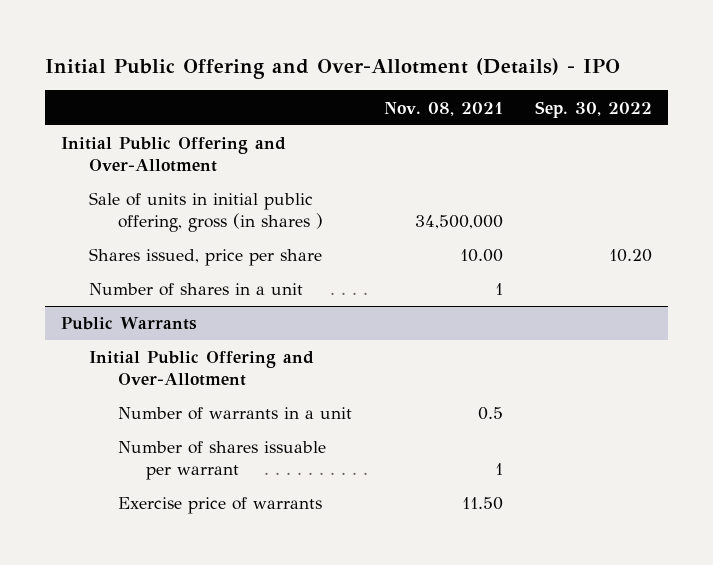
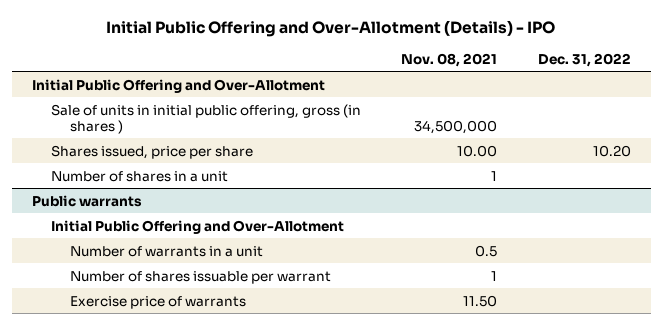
[534,100,652,118] Sep. 30, 2022 -> none
none -> [537,52,631,67] Dec. 31, 2022
[61,317,198,331] Public Warrants -> [31,194,142,207] Public warrants

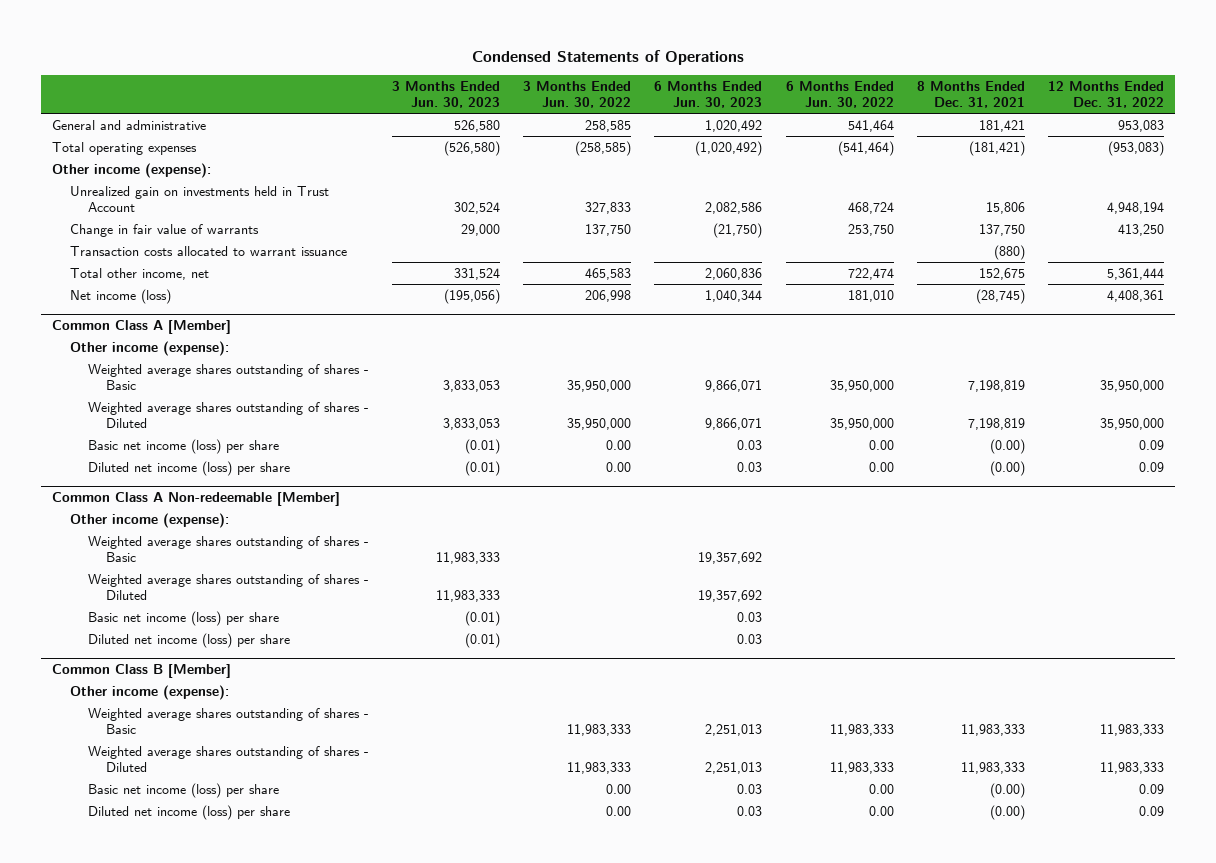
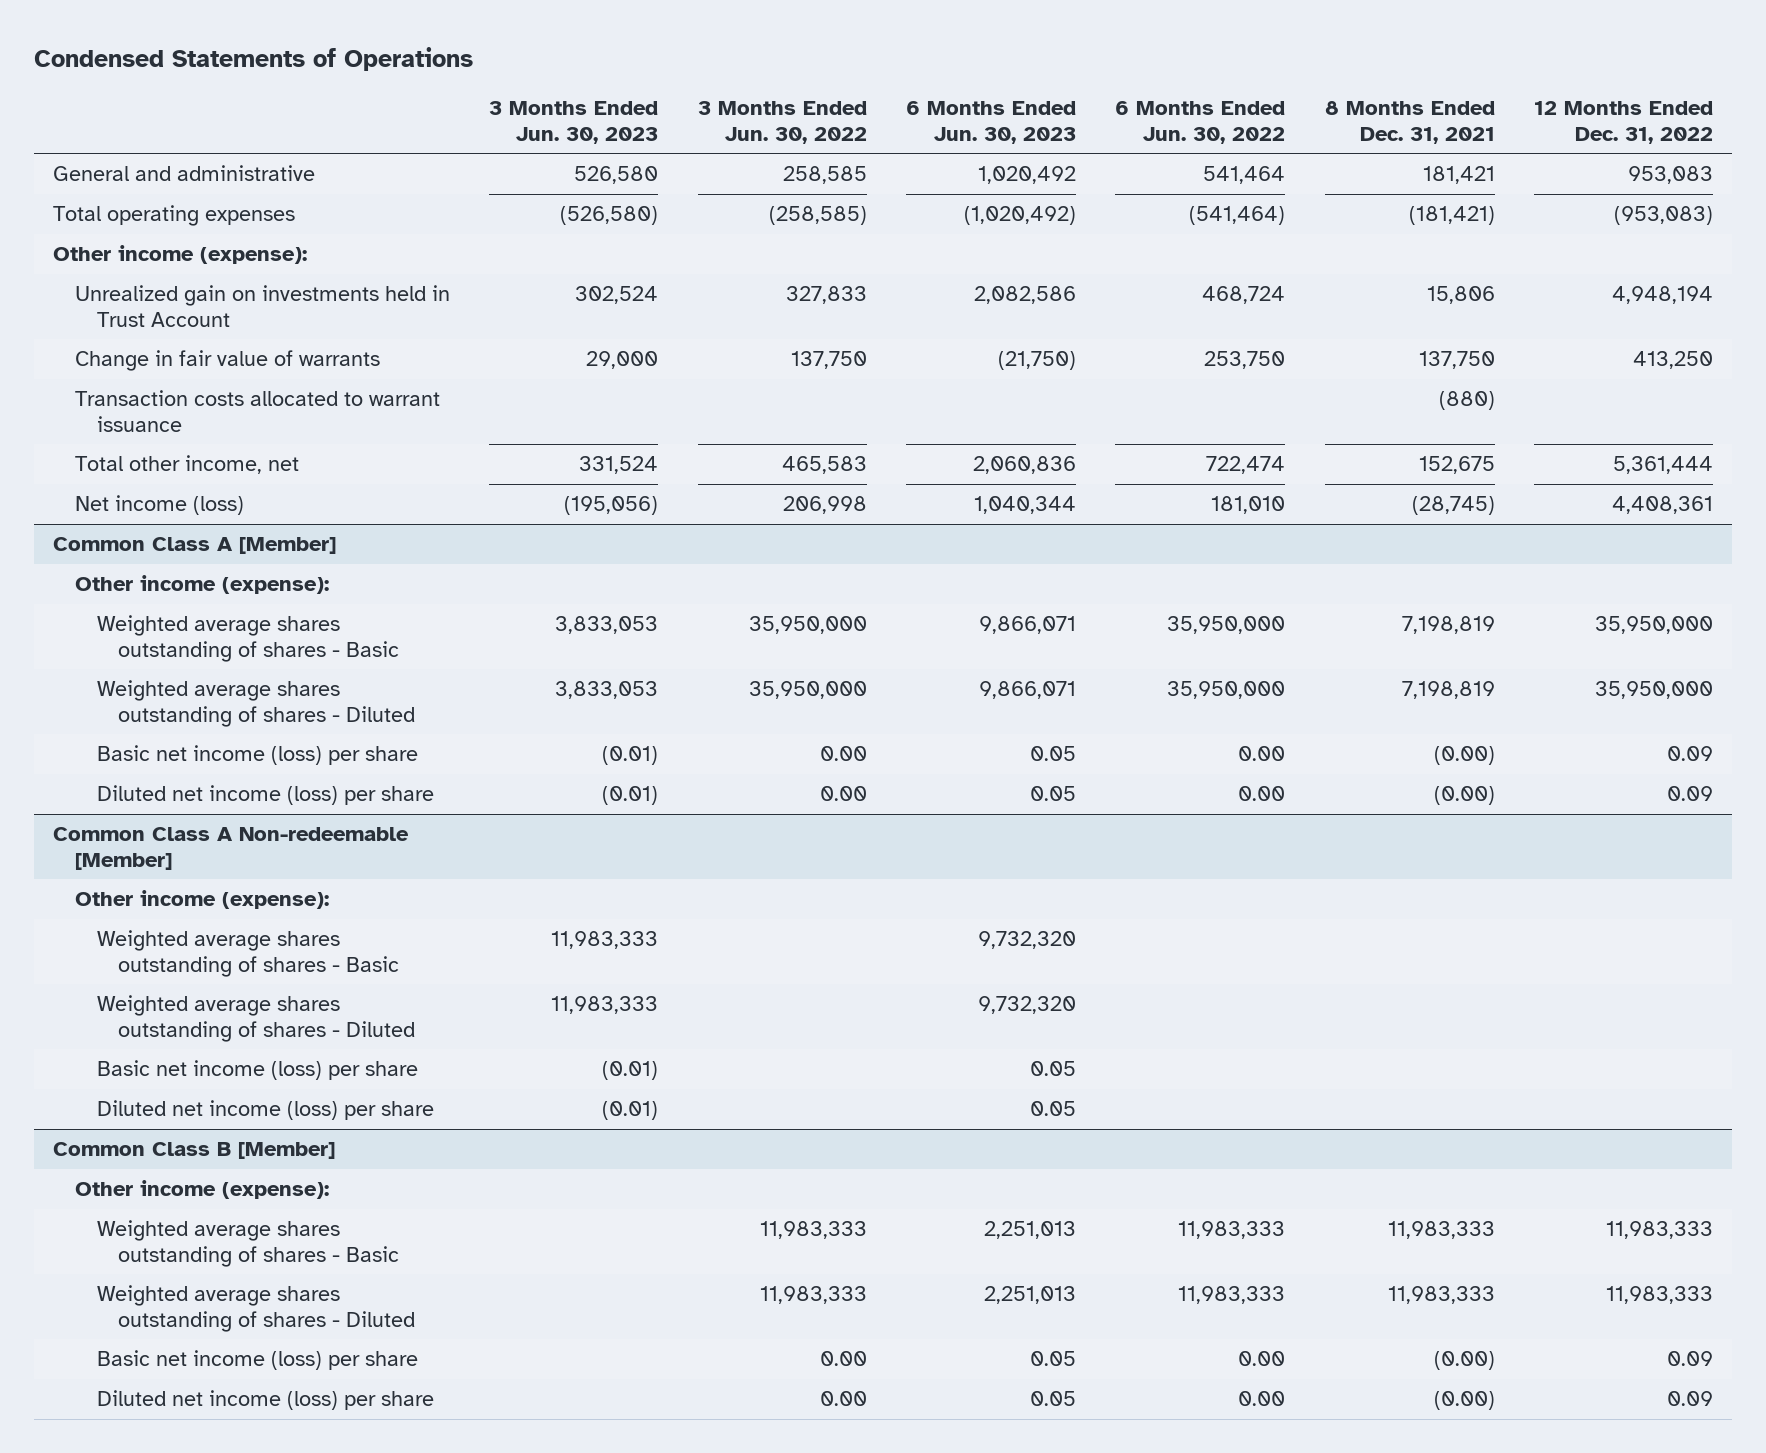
[737,439,763,450] 0.03 -> [1029,746,1076,762] 0.05
[737,461,763,472] 0.03 -> [1029,786,1076,802] 0.05
[698,551,763,564] 19,357,692 -> [977,931,1076,950] 9,732,320
[698,589,763,602] 19,357,692 -> [977,996,1076,1015] 9,732,320
[737,611,763,622] 0.03 -> [1029,1061,1076,1077] 0.05
[737,633,763,644] 0.03 -> [1029,1101,1076,1117] 0.05
[737,783,763,794] 0.03 -> [1029,1351,1076,1367] 0.05
[737,805,763,816] 0.03 -> [1029,1391,1076,1407] 0.05

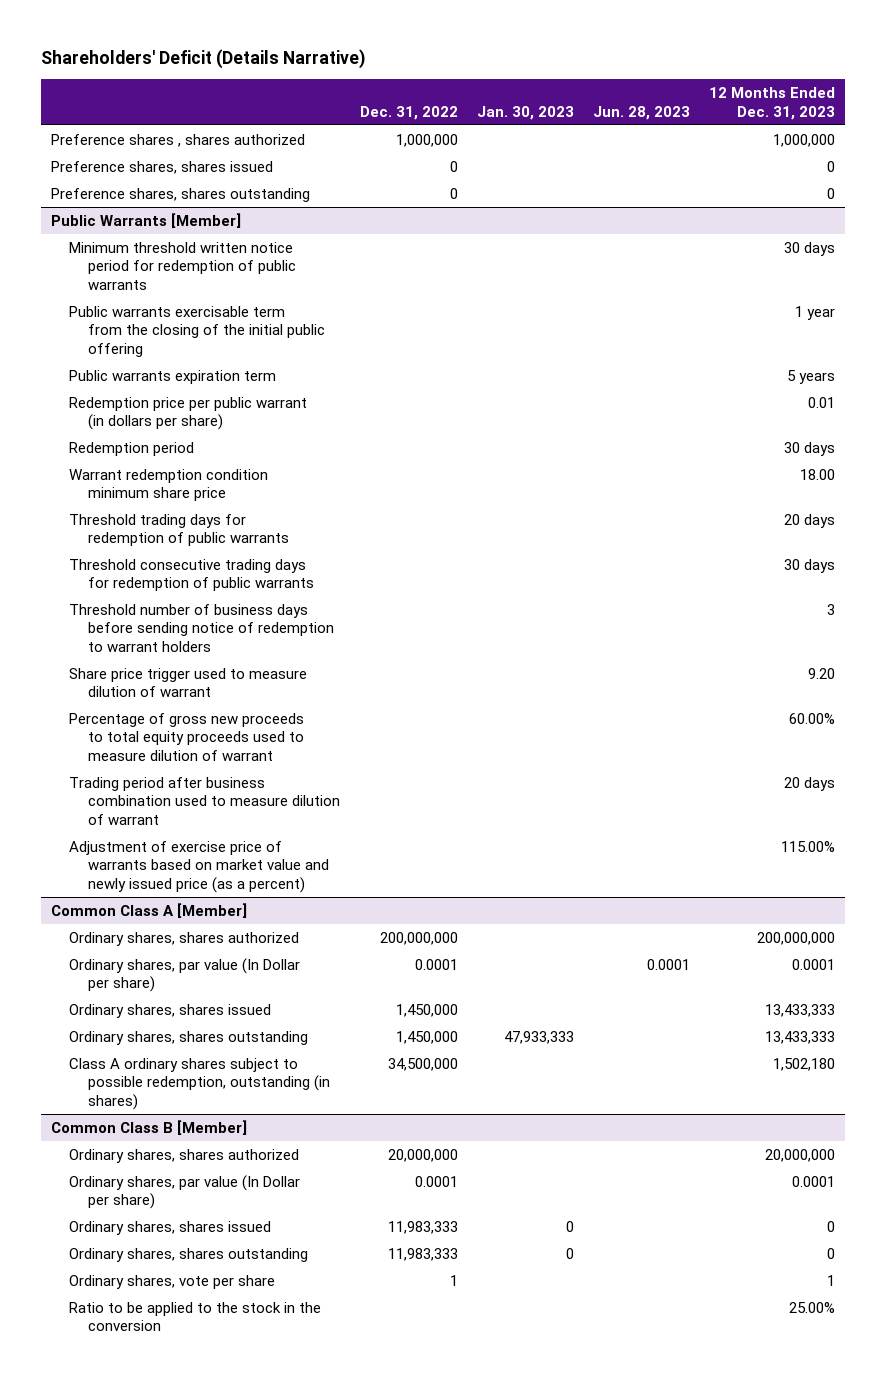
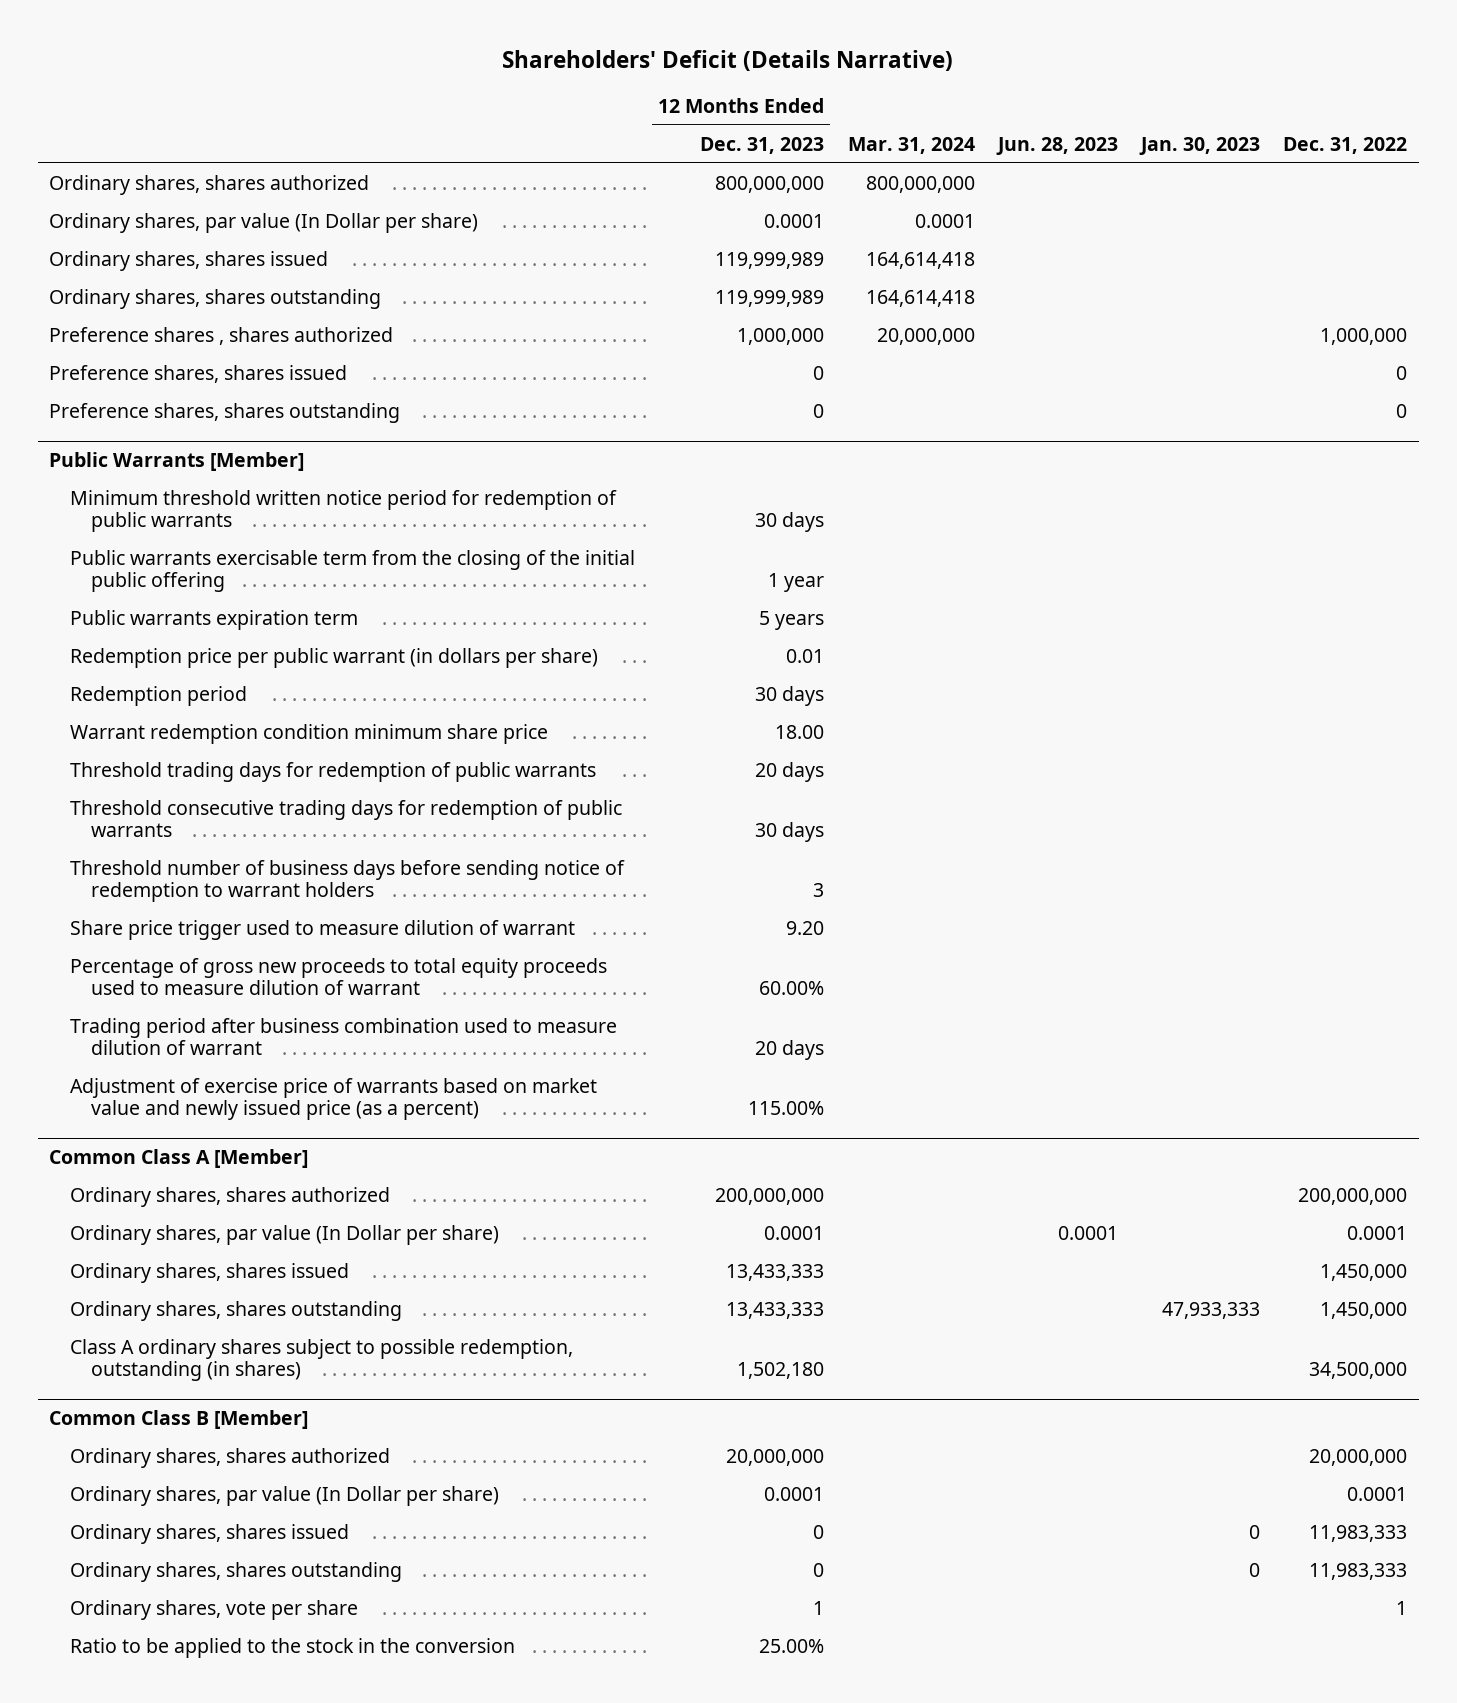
none -> [847,136,975,154] Mar. 31, 2024
none -> [49,174,370,195] Ordinary shares, shares authorized
none -> [49,212,479,233] Ordinary shares, par value (In Dollar per share)
none -> [49,250,329,271] Ordinary shares, shares issued
none -> [49,288,382,309] Ordinary shares, shares outstanding

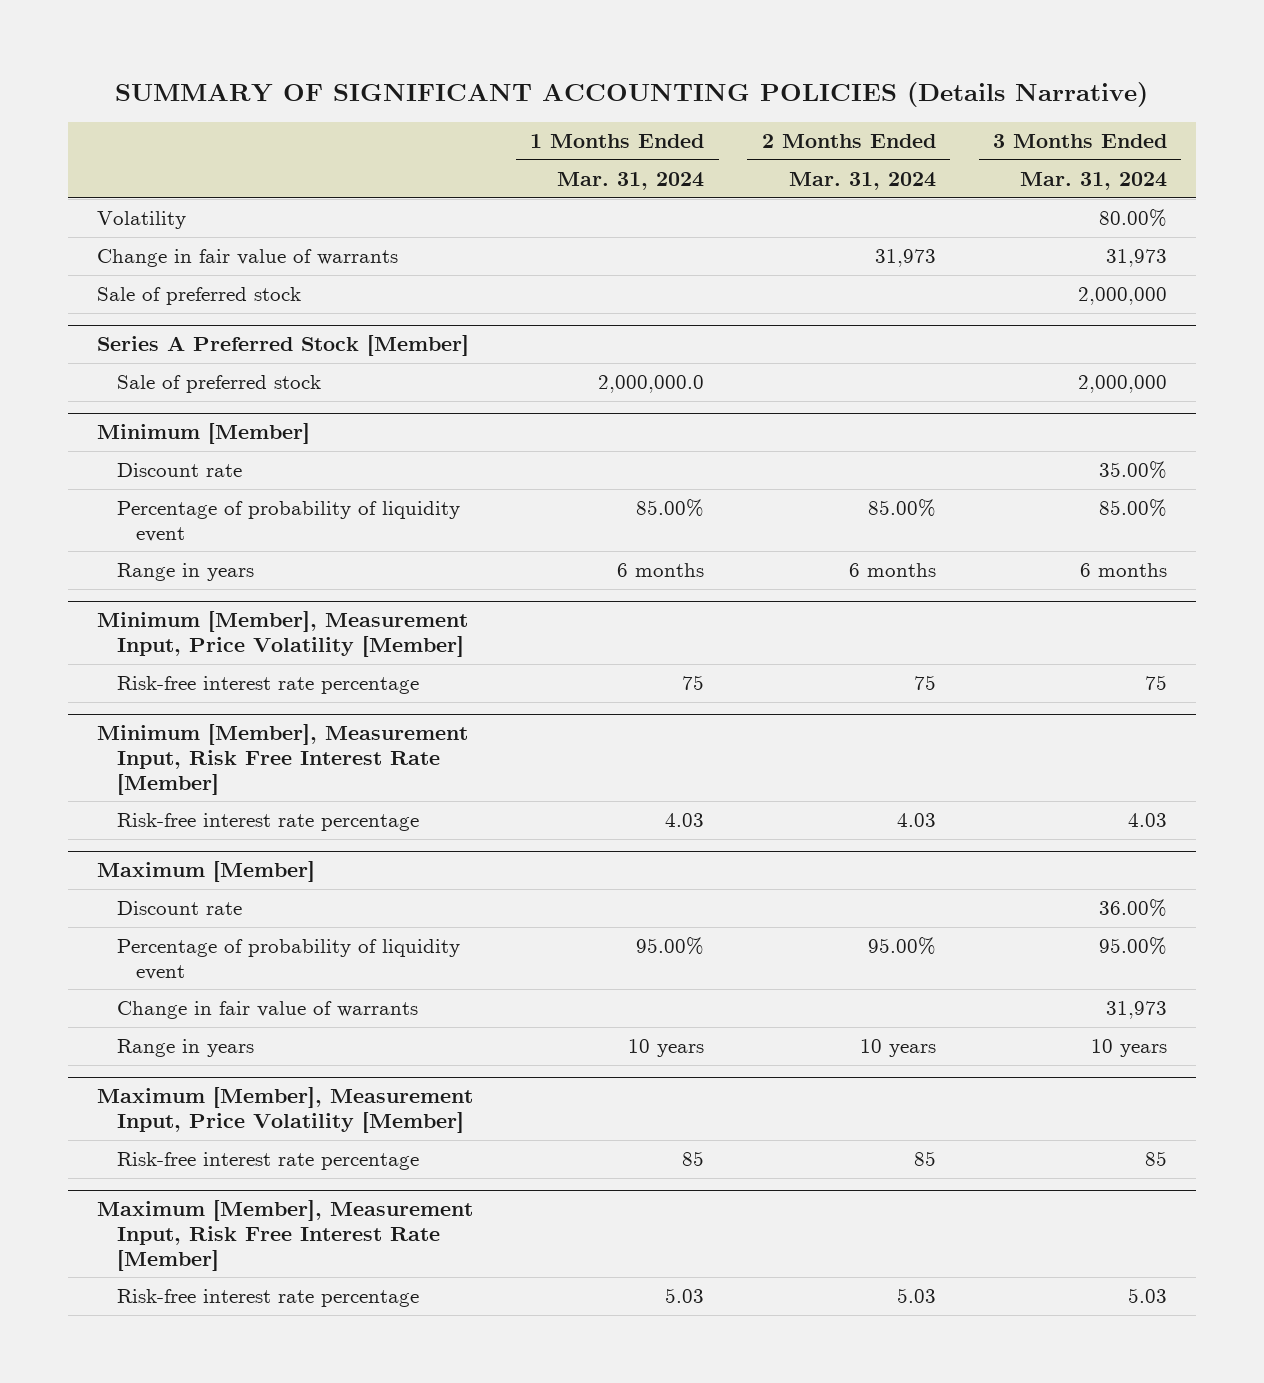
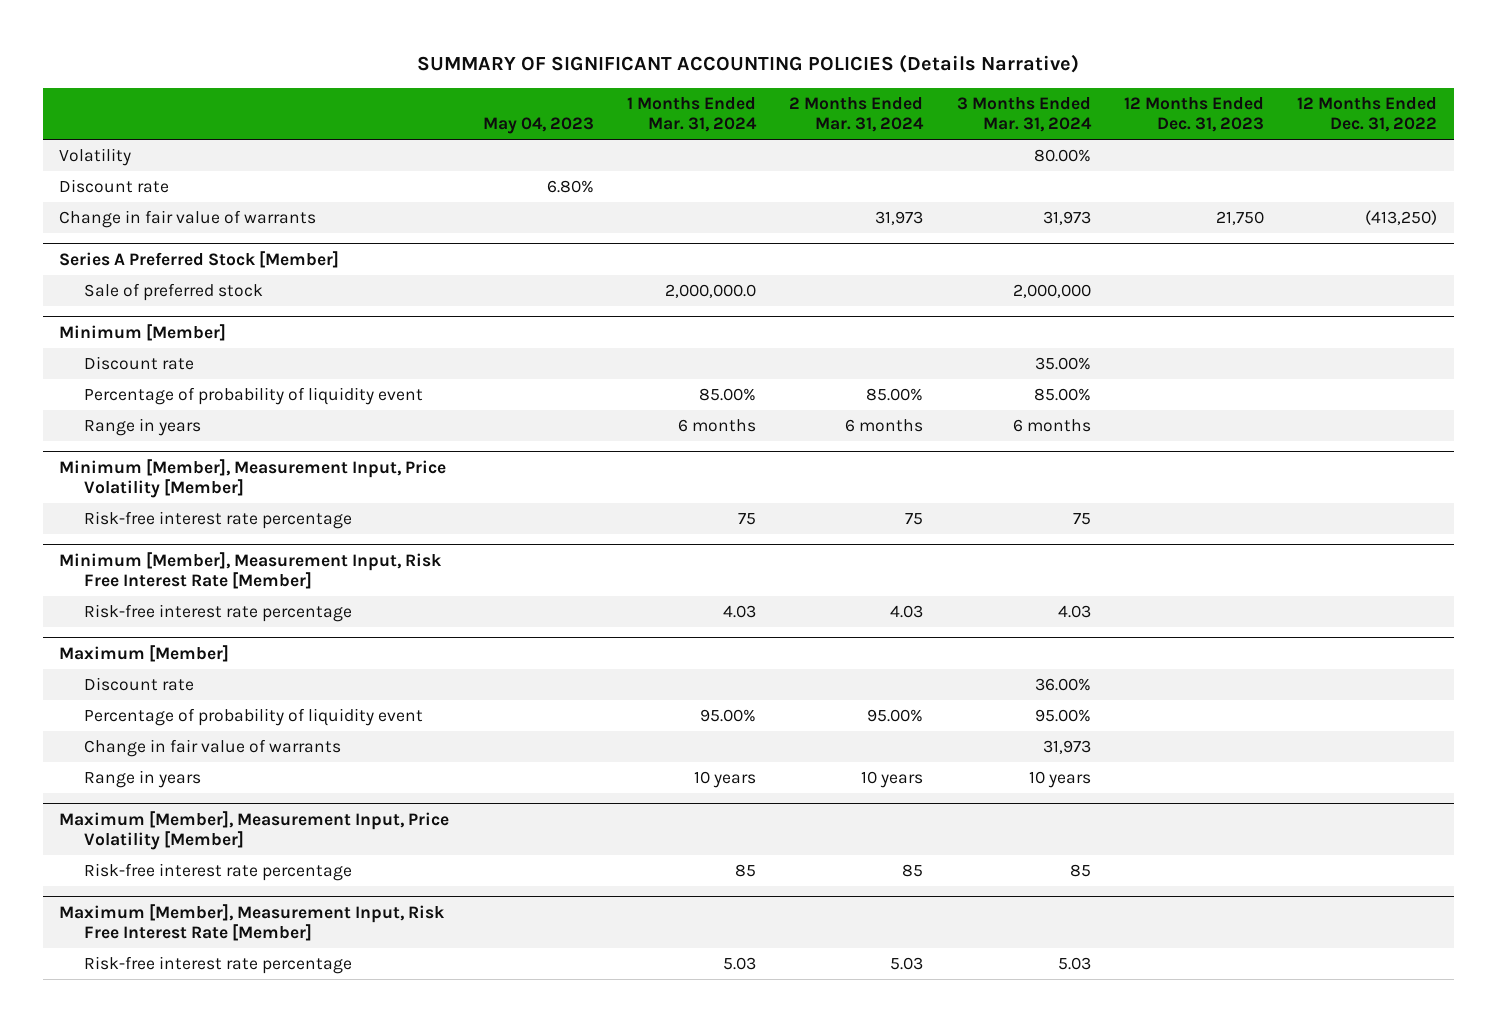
none -> [482,117,594,135] May 04, 2023
none -> [1123,96,1264,133] 12 Months Ended Dec. 31, 2023
none -> [1297,96,1438,133] 12 Months Ended Dec. 31, 2022
none -> [59,179,170,194] Discount rate
[96,287,301,306] Sale of preferred stock -> none

